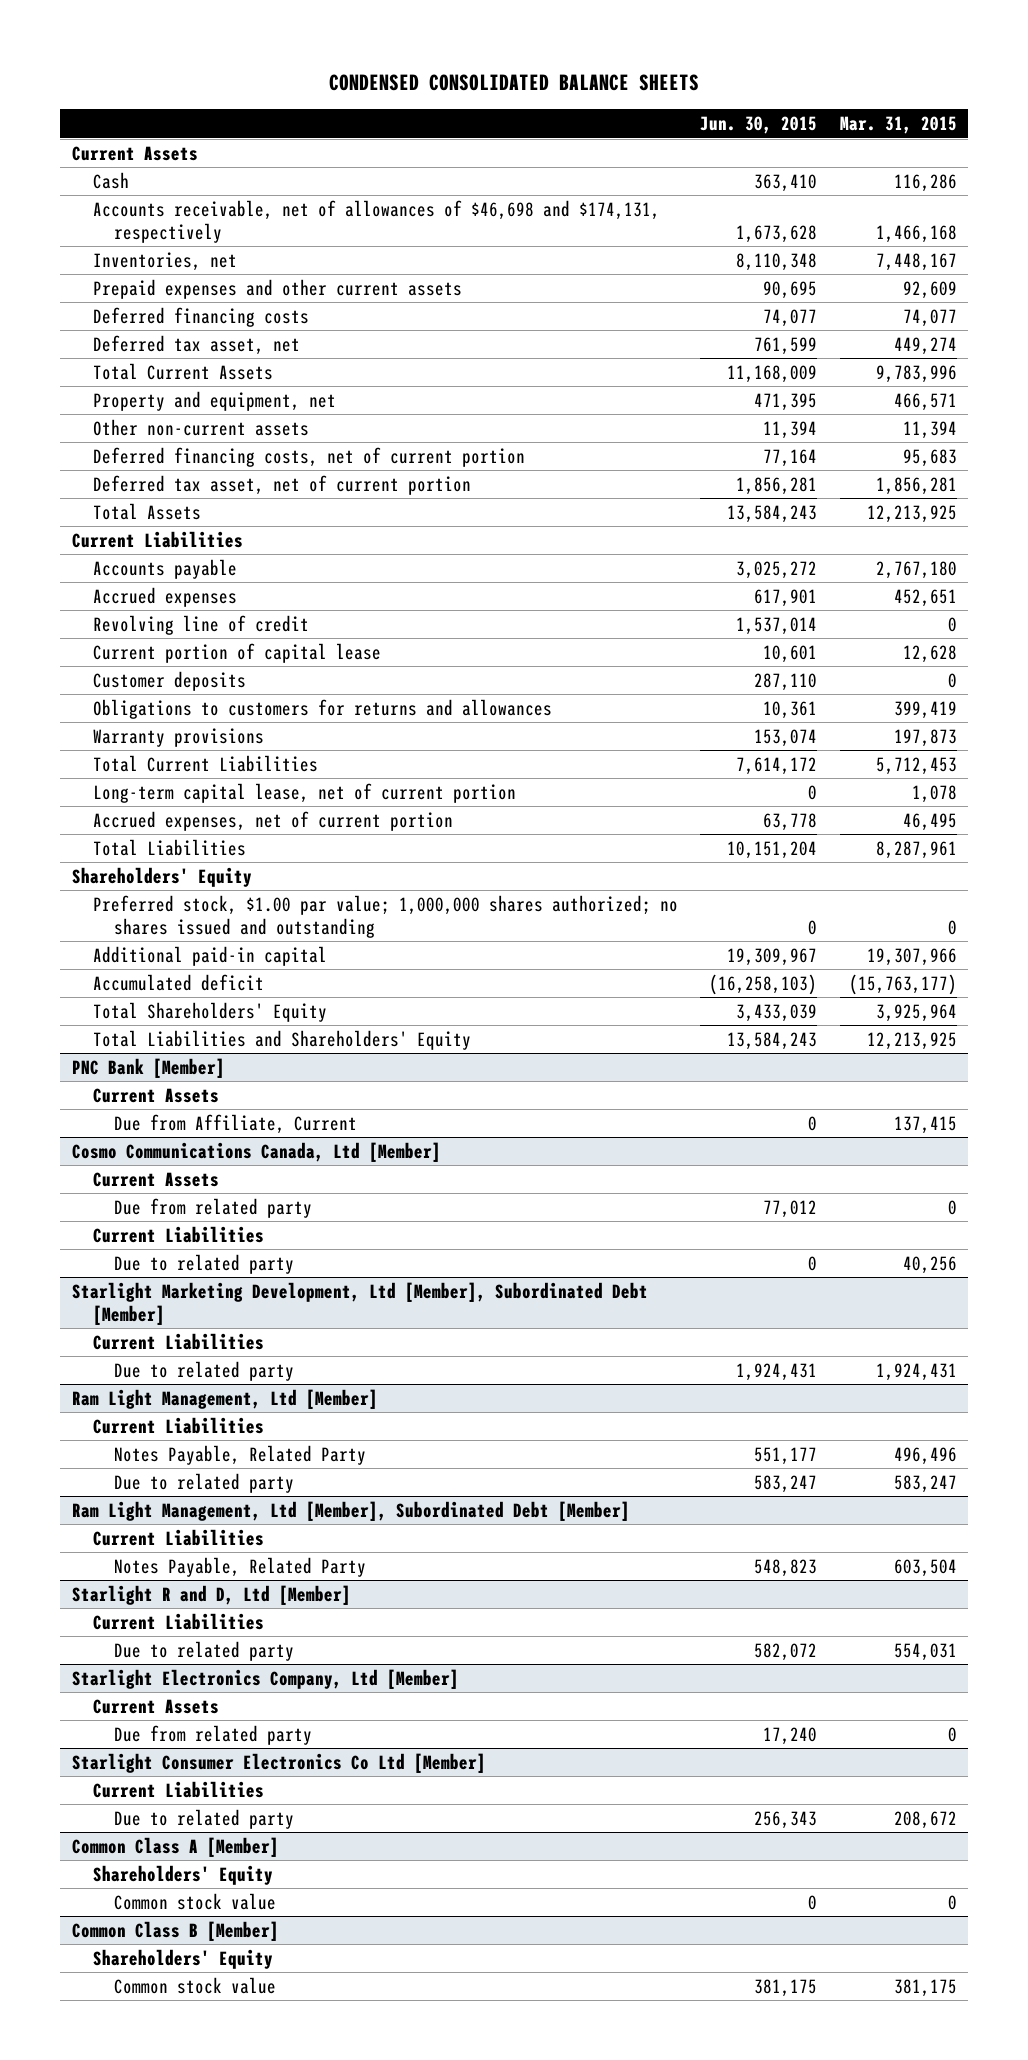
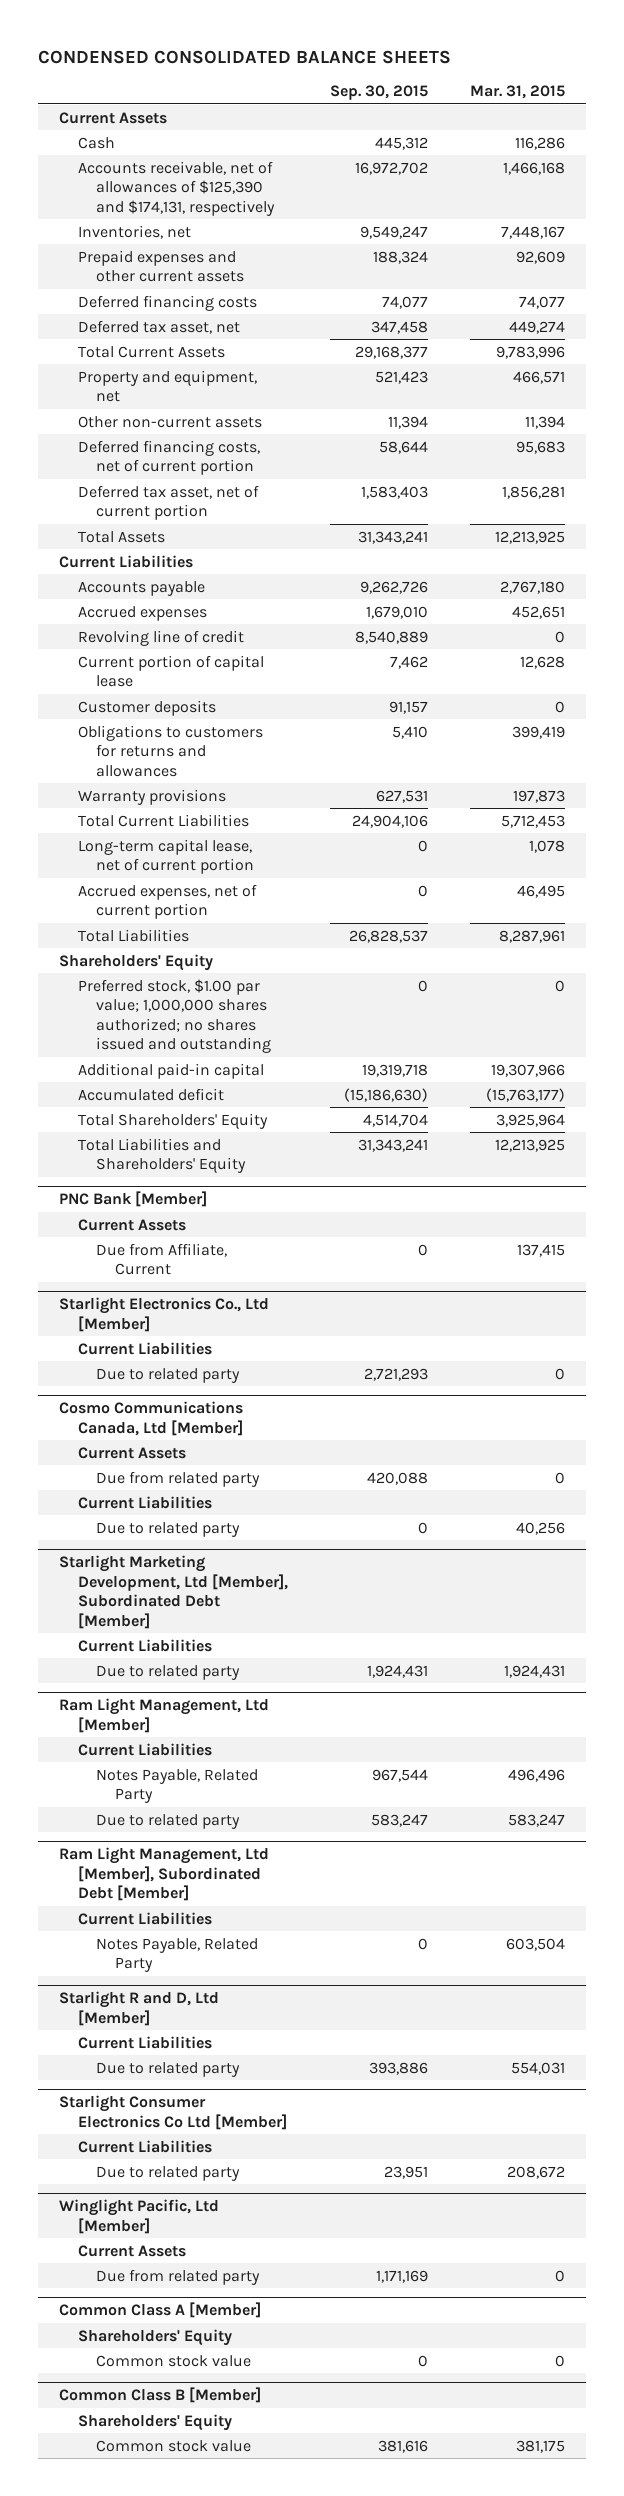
[700,116,818,135] Jun. 30, 2015 -> none
none -> [329,85,428,101] Sep. 30, 2015
[92,199,660,243] Accounts receivable, net of allowances of $46,698 and $174,131, respectively -> [77,160,276,216] Accounts receivable, net of allowances of $125,390 and $174,131, respectively
none -> [58,1297,269,1332] Starlight Electronics Co., Ltd [Member]
none -> [77,1341,212,1355] Current Liabilities
none -> [96,1367,241,1383] Due to related party
[71,1668,459,1689] Starlight Electronics Company, Ltd [Member] -> none
[92,1698,219,1714] Current Assets -> none
[114,1724,313,1745] Due from related party -> none
none -> [58,2199,219,2234] Winglight Pacific, Ltd [Member]
none -> [77,2244,186,2257] Current Assets
none -> [96,2268,261,2285] Due from related party

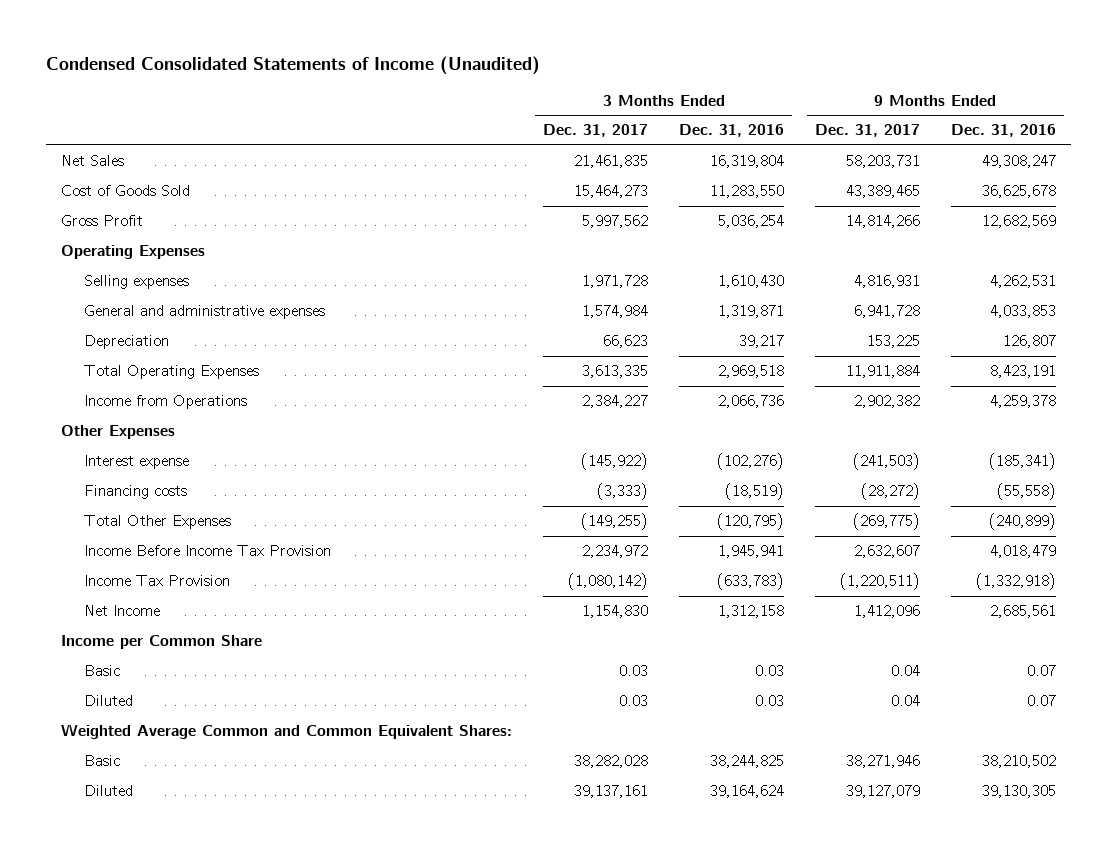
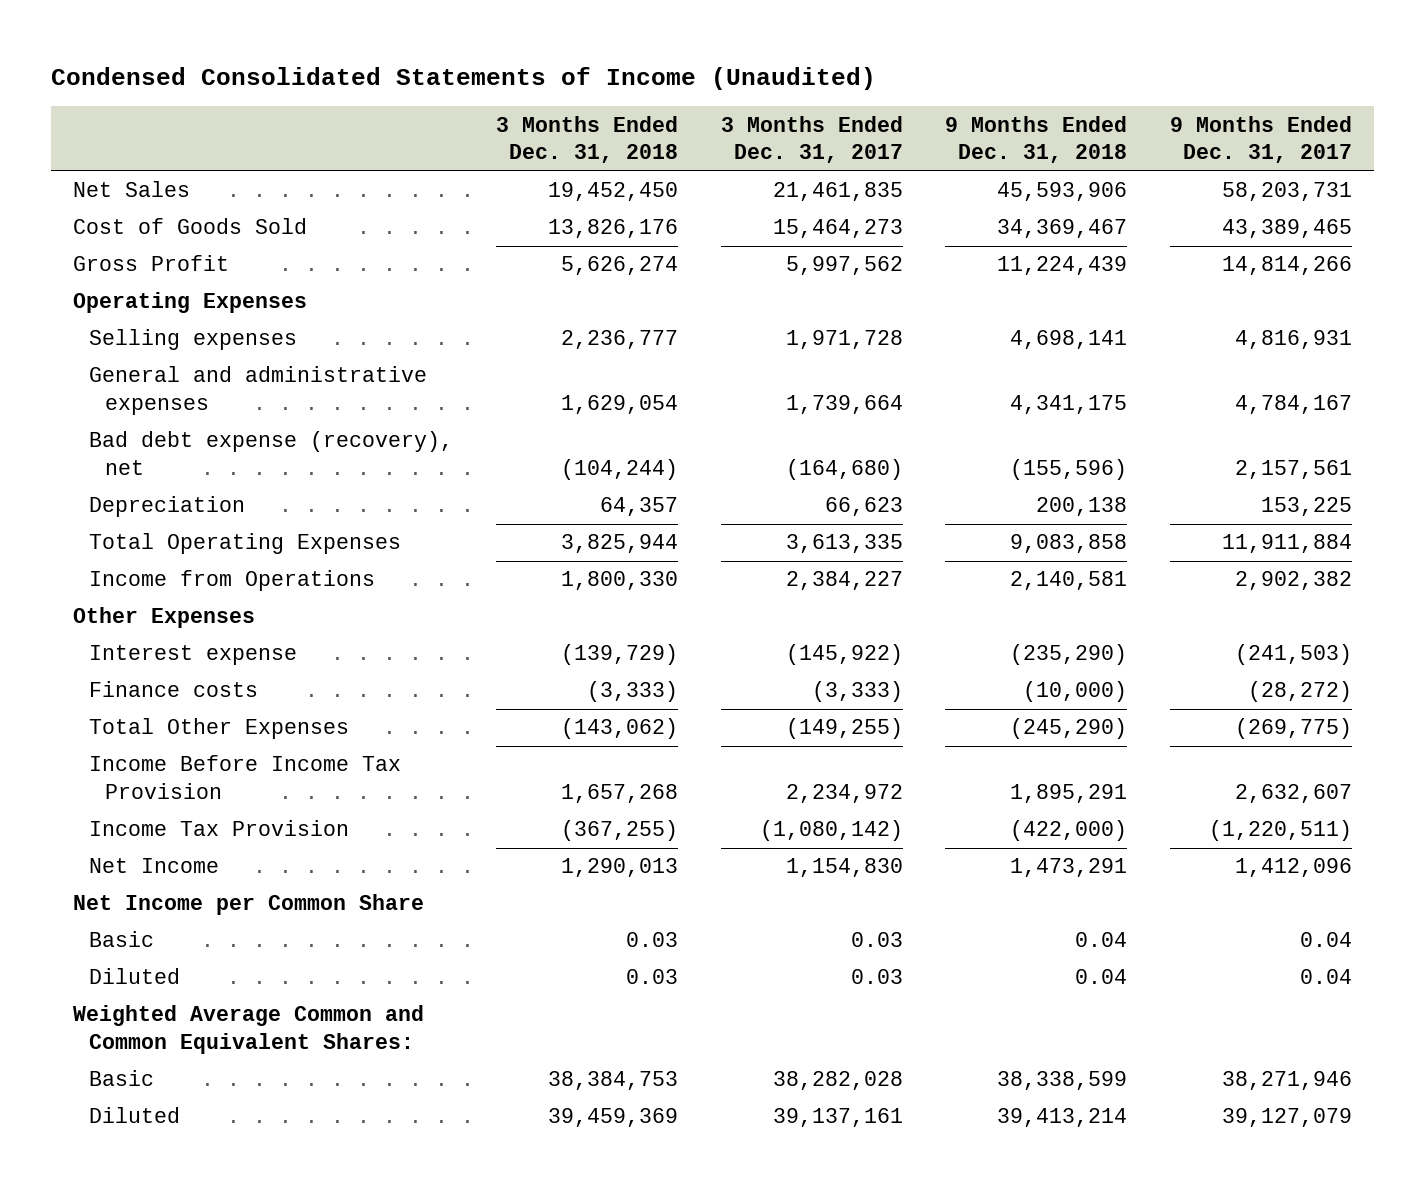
[679,124,785,138] Dec. 31, 2016 -> none
[950,124,1056,138] Dec. 31, 2016 -> none
none -> [495,115,678,164] 3 Months Ended Dec. 31, 2018
none -> [945,115,1128,164] 9 Months Ended Dec. 31, 2018
[582,305,649,319] 1,574,984 -> [785,395,903,415] 1,739,664
[854,305,921,319] 6,941,728 -> [1235,395,1353,415] 4,784,167
none -> [88,431,453,476] Bad debt expense (recovery), net
[84,485,188,500] Financing costs -> [88,681,258,698] Finance costs
[61,635,263,650] Income per Common Share -> [72,894,424,916] Net Income per Common Share

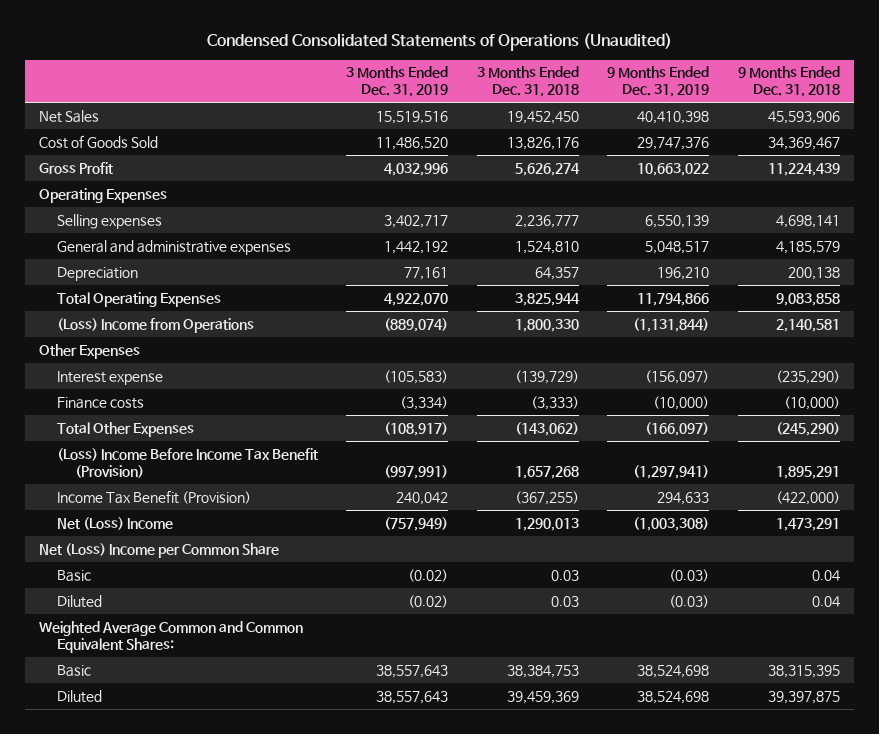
[51,66,877,90] Condensed Consolidated Statements of Income (Unaudited) -> [206,32,672,51] Condensed Consolidated Statements of Operations (Unaudited)
[720,115,903,164] 3 Months Ended Dec. 31, 2017 -> none
[1170,115,1353,164] 9 Months Ended Dec. 31, 2017 -> none
none -> [346,66,449,98] 3 Months Ended Dec. 31, 2019
none -> [607,66,710,98] 9 Months Ended Dec. 31, 2019
[88,431,453,476] Bad debt expense (recovery), net -> none
[560,395,678,415] 1,629,054 -> [514,240,579,254] 1,524,810
[1010,395,1128,415] 4,341,175 -> [775,240,840,254] 4,185,579
[88,570,375,592] Income from Operations -> [57,317,255,333] (Loss) Income from Operations
[88,755,401,800] Income Before Income Tax Provision -> [57,447,319,478] (Loss) Income Before Income Tax Benefit (Provision)
[88,820,349,837] Income Tax Provision -> [57,489,252,504] Income Tax Benefit (Provision)
[88,858,219,874] Net Income -> [57,516,174,530] Net (Loss) Income
[72,894,424,916] Net Income per Common Share -> [39,542,280,558] Net (Loss) Income per Common Share
[997,1071,1128,1091] 38,338,599 -> [767,664,840,678] 38,315,395
[997,1108,1128,1128] 39,413,214 -> [767,690,840,704] 39,397,875

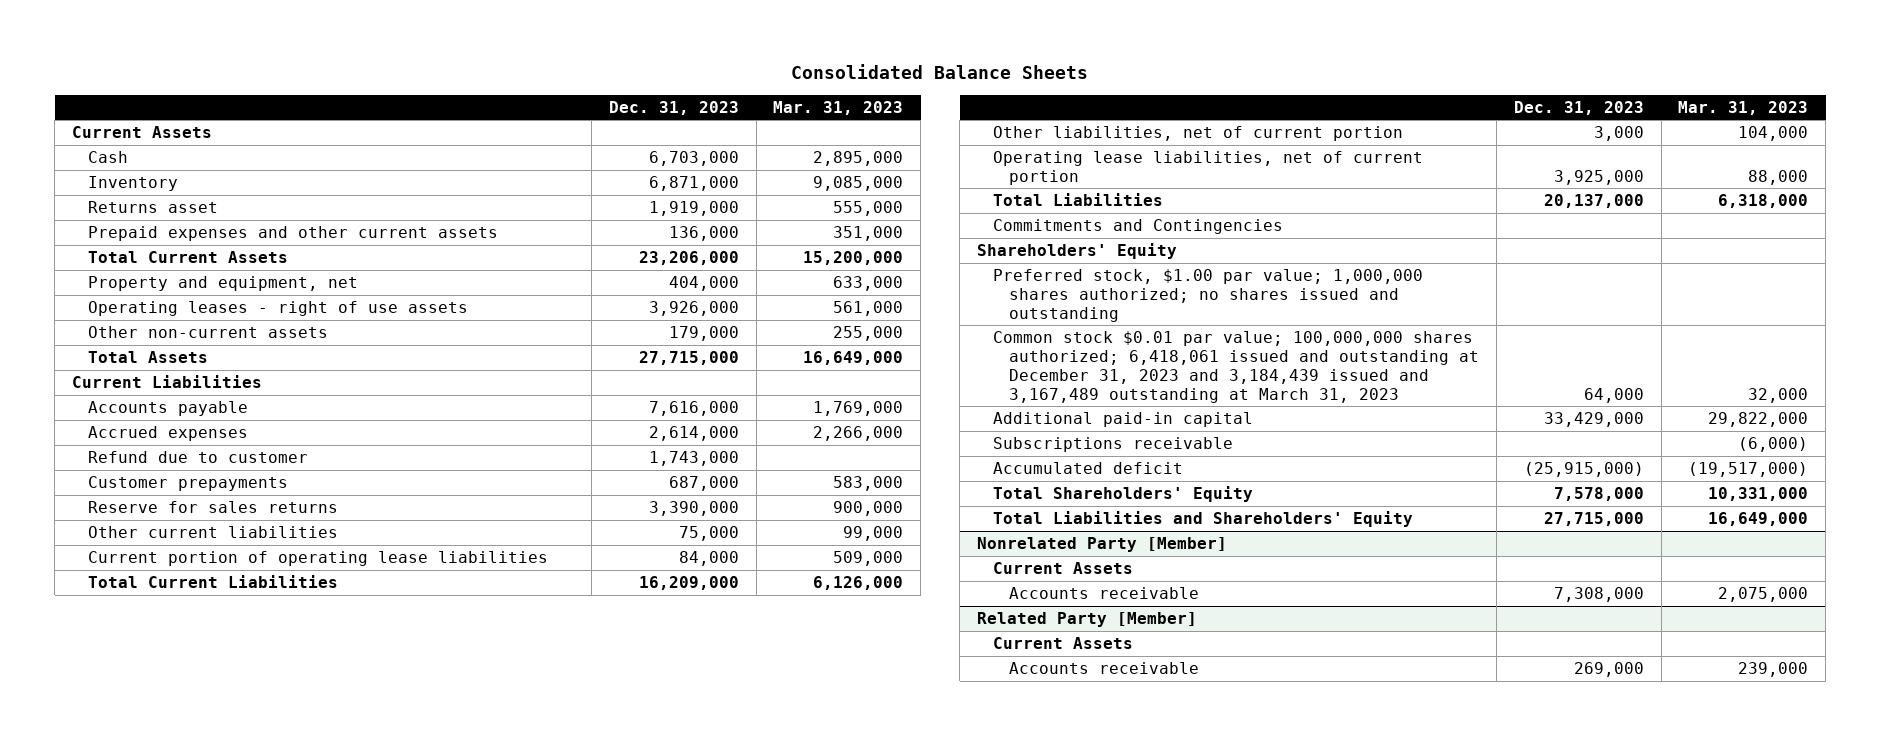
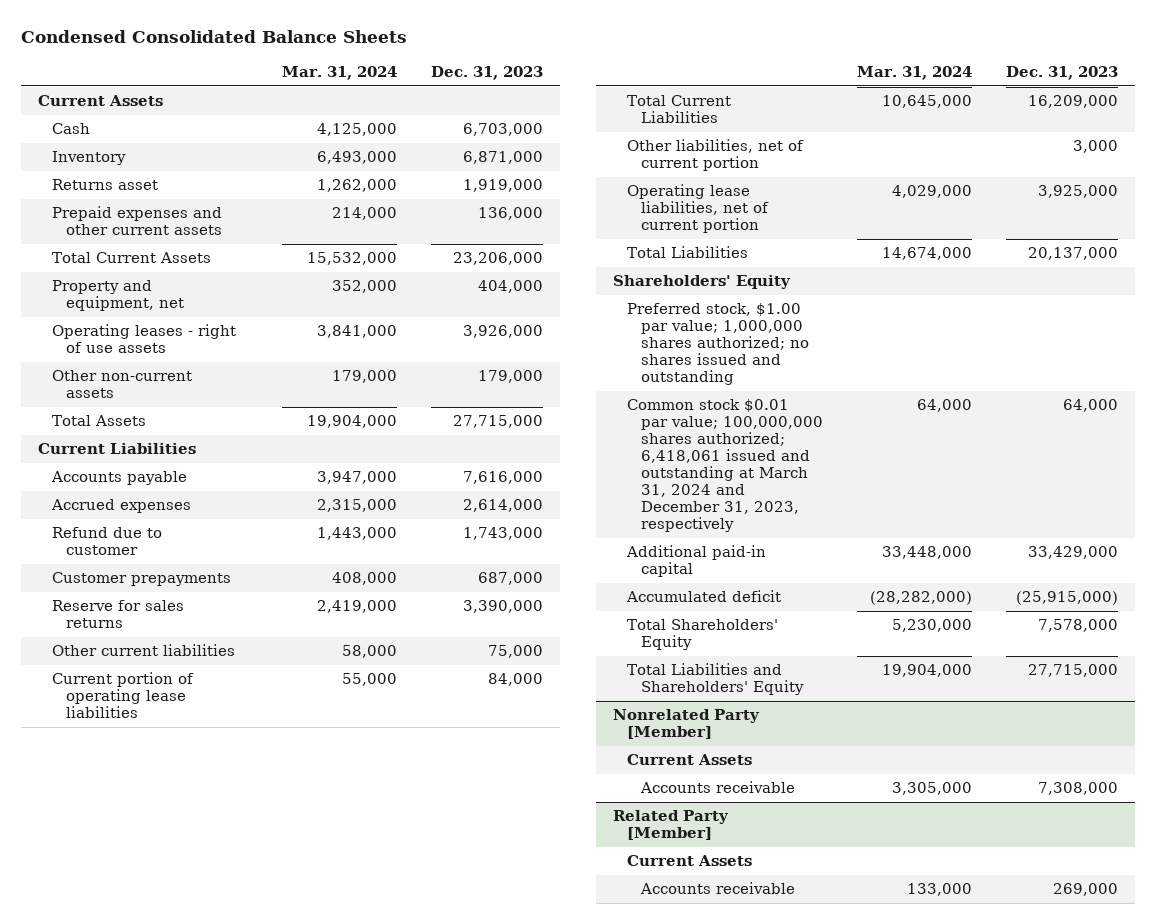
[791,64,1089,80] Consolidated Balance Sheets -> [21,30,408,44] Condensed Consolidated Balance Sheets
[773,100,904,115] Mar. 31, 2023 -> none
none -> [281,65,397,80] Mar. 31, 2024
[993,219,1284,235] Commitments and Contingencies -> none
[993,331,1480,403] Common stock $0.01 par value; 100,000,000 shares authorized; 6,418,061 issued and outstanding at December 31, 2023 and 3,184,439 issued and 3,167,489 outstanding at March 31, 2023 -> [626,399,823,533] Common stock $0.01 par value; 100,000,000 shares authorized; 6,418,061 issued and outstanding at March 31, 2024 and December 31, 2023, respectively
[993,437,1234,453] Subscriptions receivable -> none

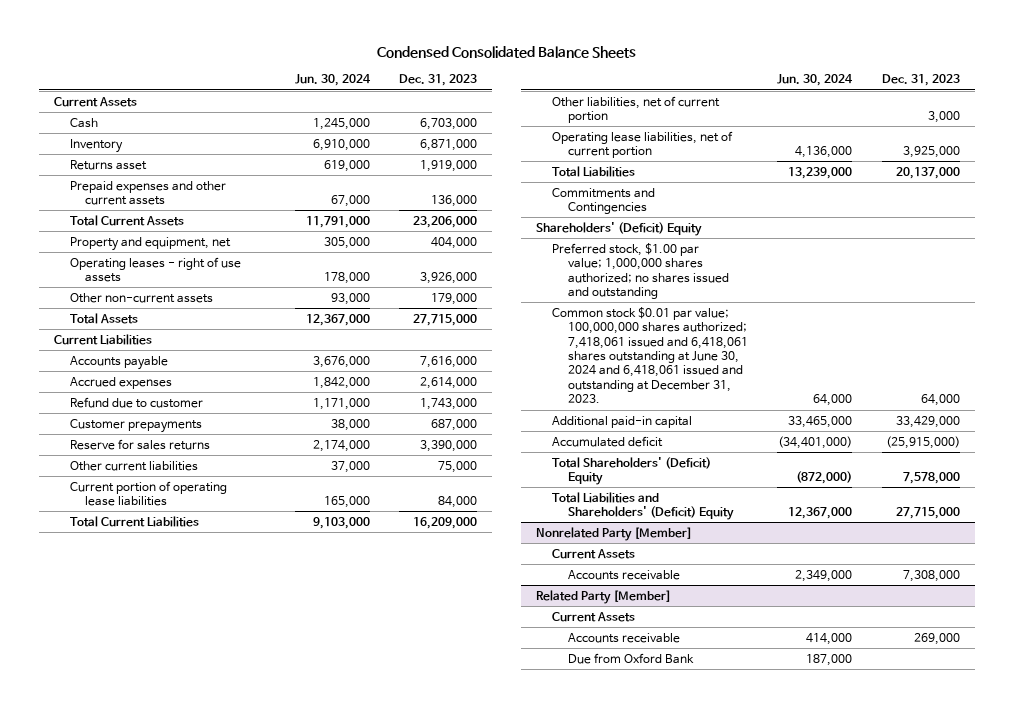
[281,65,397,80] Mar. 31, 2024 -> none
none -> [294,74,371,87] Jun. 30, 2024
none -> [552,187,656,215] Commitments and Contingencies
[613,275,792,290] Shareholders' Equity -> [536,221,703,236] Shareholders' (Deficit) Equity
[626,399,823,533] Common stock $0.01 par value; 100,000,000 shares authorized; 6,418,061 issued and outstanding at March 31, 2024 and December 31, 2023, respectively -> [552,306,748,404] Common stock $0.01 par value; 100,000,000 shares authorized; 7,418,061 issued and 6,418,061 shares outstanding at June 30, 2024 and 6,418,061 issued and outstanding at December 31, 2023.
[626,619,778,651] Total Shareholders' Equity -> [552,456,712,486] Total Shareholders' (Deficit) Equity
[626,663,804,696] Total Liabilities and Shareholders' Equity -> [552,491,734,521] Total Liabilities and Shareholders' (Deficit) Equity
none -> [567,652,694,664] Due from Oxford Bank

